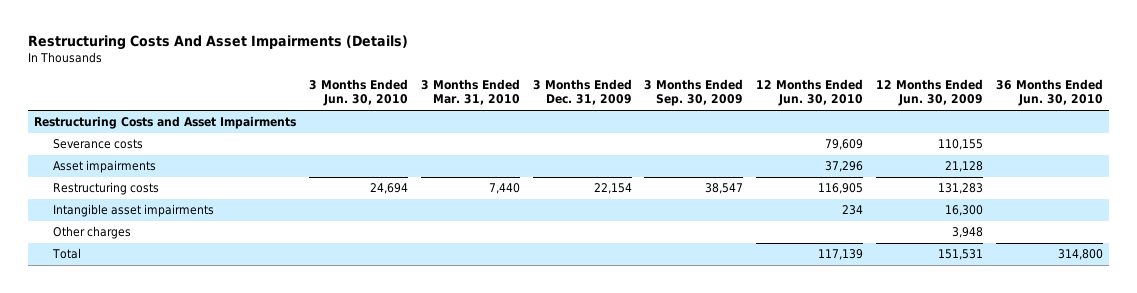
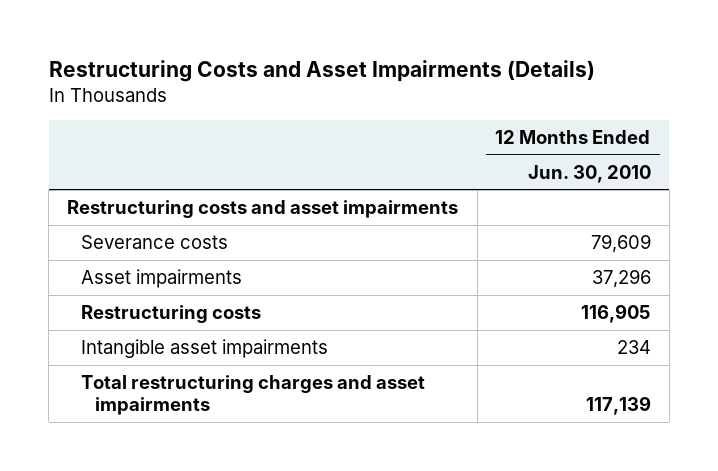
[28,35,409,51] Restructuring Costs And Asset Impairments (Details) -> [48,60,595,83] Restructuring Costs and Asset Impairments (Details)
[309,79,409,107] 3 Months Ended Jun. 30, 2010 -> none
[420,79,520,106] 3 Months Ended Mar. 31, 2010 -> none
[532,79,632,106] 3 Months Ended Dec. 31, 2009 -> none
[644,79,744,107] 3 Months Ended Sep. 30, 2009 -> none
[875,79,983,107] 12 Months Ended Jun. 30, 2009 -> none
[995,79,1103,107] 36 Months Ended Jun. 30, 2010 -> none
[34,116,297,130] Restructuring Costs and Asset Impairments -> [67,199,459,218] Restructuring costs and asset impairments
[52,226,131,240] Other charges -> none
[51,248,81,260] Total -> [81,374,426,416] Total restructuring charges and asset impairments

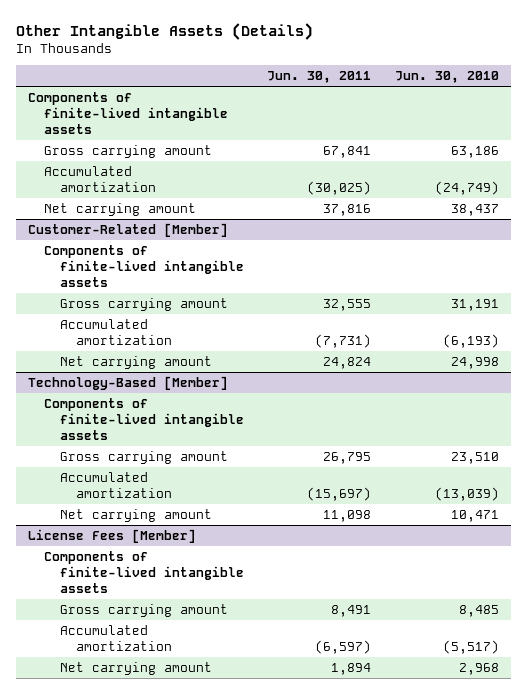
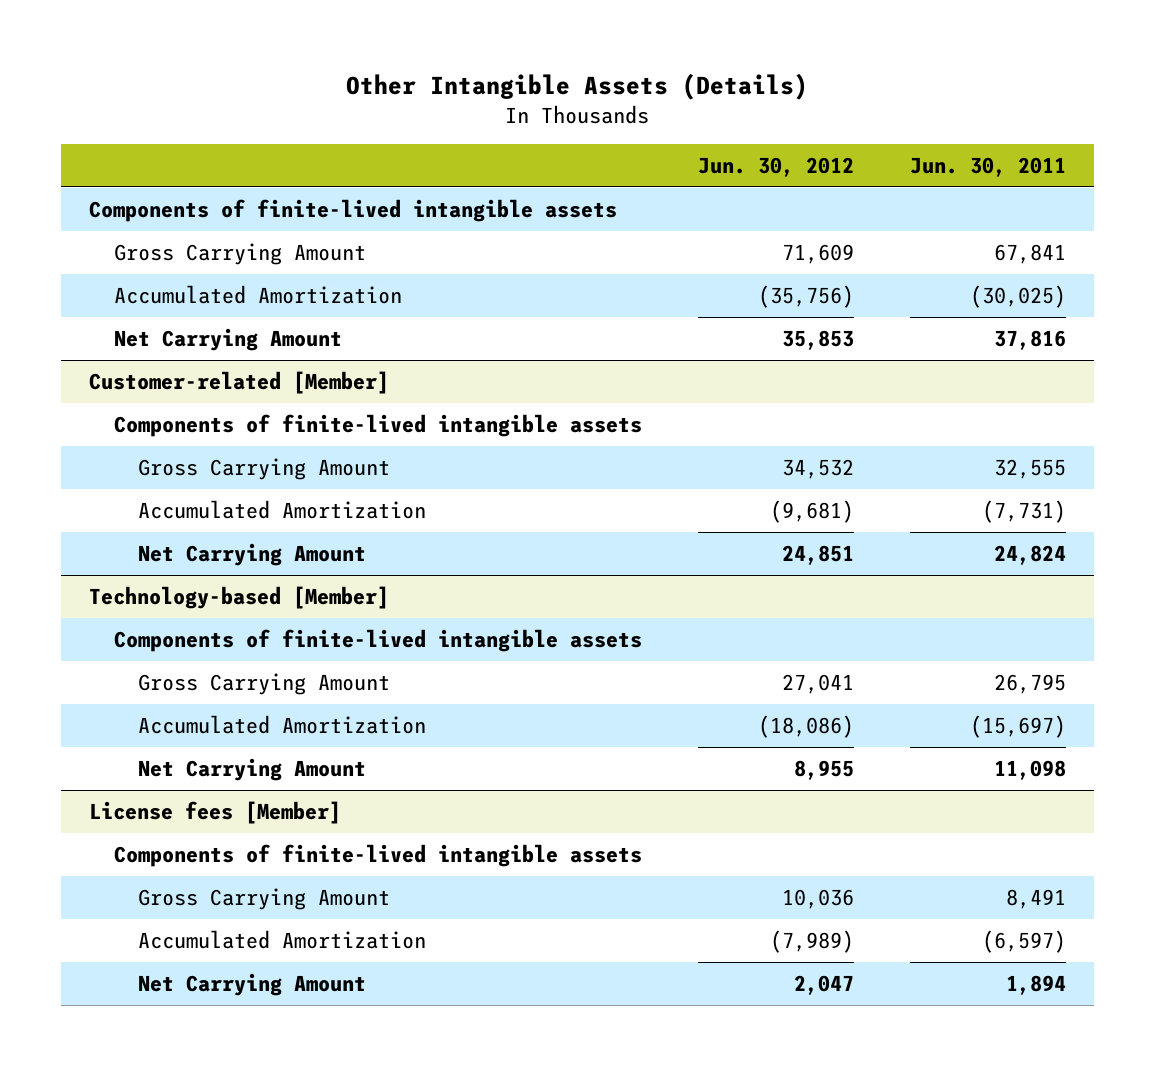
[395,70,500,83] Jun. 30, 2010 -> none
none -> [697,156,854,177] Jun. 30, 2012
[44,144,213,158] Gross carrying amount -> [113,242,366,265] Gross Carrying Amount
[44,165,156,192] Accumulated amortization -> [113,284,402,304] Accumulated Amortization
[44,202,197,216] Net carrying amount -> [113,327,342,351] Net Carrying Amount
[28,222,229,237] Customer-Related [Member] -> [88,370,389,394] Customer-related [Member]
[59,297,228,311] Gross carrying amount -> [138,457,391,480] Gross Carrying Amount
[59,318,172,345] Accumulated amortization -> [138,499,427,519] Accumulated Amortization
[59,355,212,369] Net carrying amount -> [138,542,367,566] Net Carrying Amount
[28,375,229,390] Technology-Based [Member] -> [88,585,389,609] Technology-based [Member]
[59,450,228,464] Gross carrying amount -> [138,672,391,695] Gross Carrying Amount
[59,471,172,498] Accumulated amortization -> [138,714,427,734] Accumulated Amortization
[59,508,212,522] Net carrying amount -> [138,757,367,781] Net Carrying Amount
[28,528,197,543] License Fees [Member] -> [88,800,341,824] License fees [Member]
[59,603,228,617] Gross carrying amount -> [138,887,391,910] Gross Carrying Amount
[59,624,172,651] Accumulated amortization -> [138,929,427,949] Accumulated Amortization
[59,661,212,675] Net carrying amount -> [138,972,367,996] Net Carrying Amount

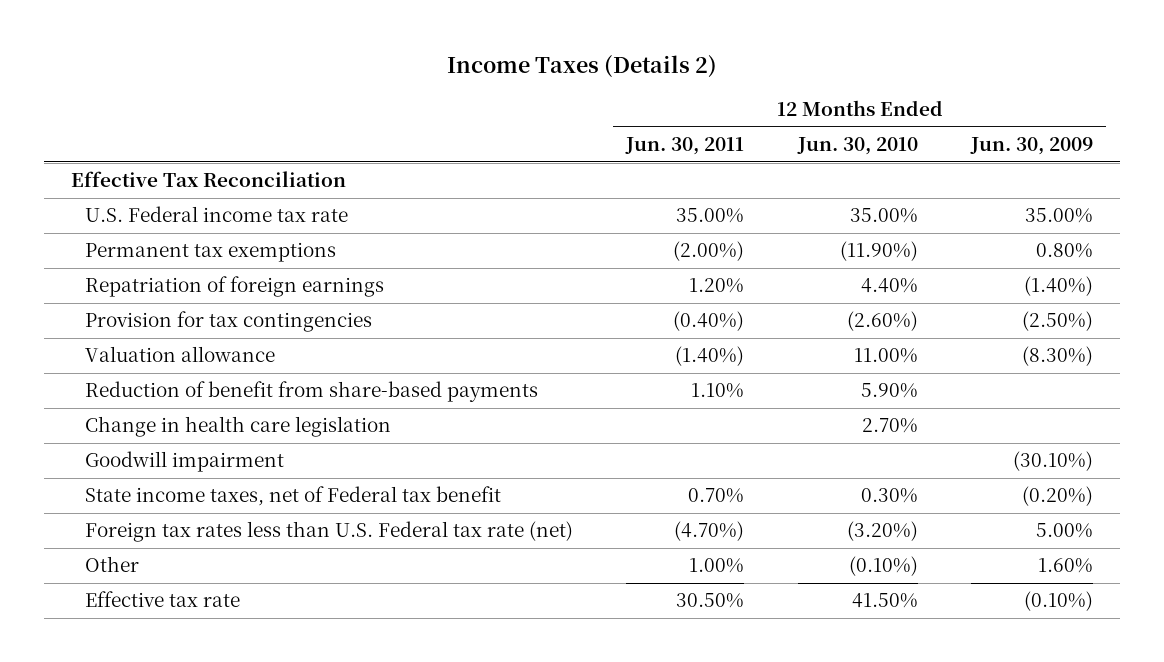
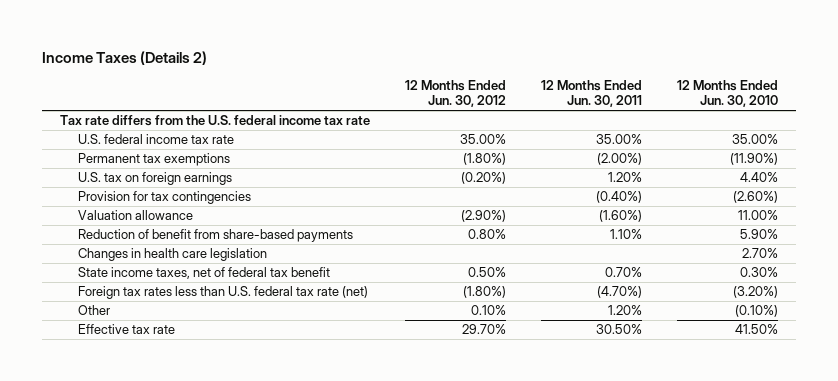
[969,137,1093,156] Jun. 30, 2009 -> none
none -> [405,80,507,108] 12 Months Ended Jun. 30, 2012
[70,171,346,188] Effective Tax Reconciliation -> [59,115,370,127] Tax rate differs from the U.S. federal income tax rate
[84,206,348,223] U.S. Federal income tax rate -> [77,134,234,145] U.S. federal income tax rate
[84,276,384,298] Repatriation of foreign earnings -> [77,172,232,186] U.S. tax on foreign earnings
[675,346,745,367] (1.40%) -> [599,210,643,223] (1.60%)
[84,451,284,473] Goodwill impairment -> none
[84,416,391,438] Change in health care legislation -> [77,248,267,262] Changes in health care legislation
[84,486,501,507] State income taxes, net of Federal tax benefit -> [77,267,330,280] State income taxes, net of federal tax benefit
[84,521,573,543] Foreign tax rates less than U.S. Federal tax rate (net) -> [77,286,368,300] Foreign tax rates less than U.S. federal tax rate (net)
[689,558,745,574] 1.00% -> [608,305,643,316] 1.20%

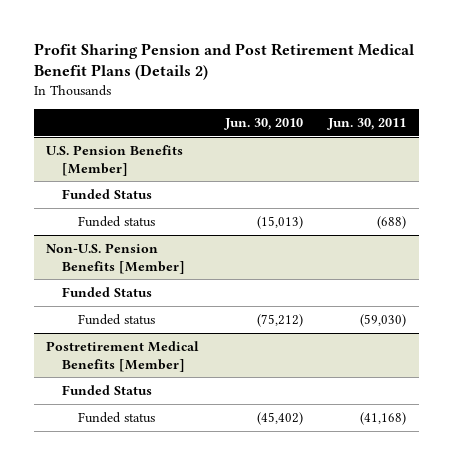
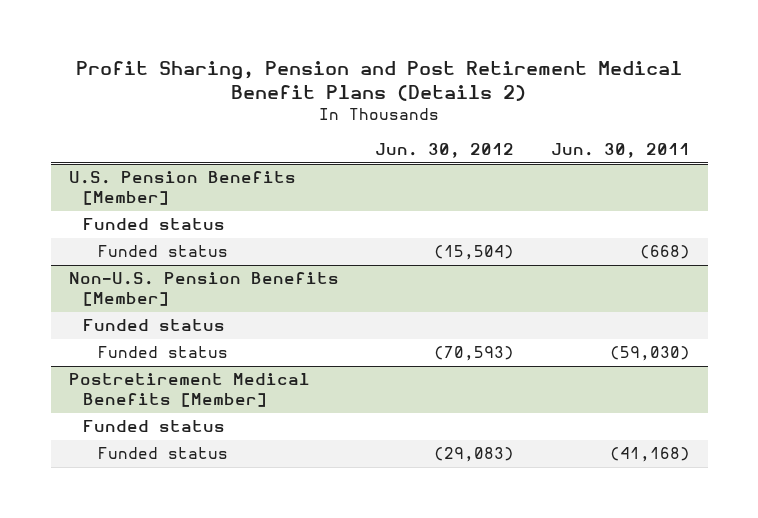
[33,43,414,81] Profit Sharing Pension and Post Retirement Medical Benefit Plans (Details 2) -> [76,61,683,102] Profit Sharing, Pension and Post Retirement Medical Benefit Plans (Details 2)
[223,117,303,130] Jun. 30, 2010 -> none
none -> [375,143,515,159] Jun. 30, 2012
[62,188,153,199] Funded Status -> [83,218,226,231] Funded status
[376,215,406,229] (688) -> [639,245,690,260] (668)
[62,286,153,297] Funded Status -> [83,319,226,332] Funded status
[62,384,153,395] Funded Status -> [83,420,226,433] Funded status

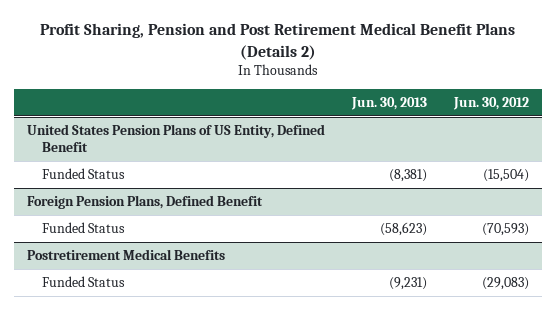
[550,143,690,159] Jun. 30, 2011 -> none
none -> [351,97,428,111] Jun. 30, 2013
[68,171,296,206] U.S. Pension Benefits [Member] -> none
[83,218,226,231] Funded status -> none
[68,272,339,307] Non-U.S. Pension Benefits [Member] -> none
[83,319,226,332] Funded status -> none
[83,420,226,433] Funded status -> none
none -> [27,124,326,152] United States Pension Plans of US Entity, Defined Benefit
[97,245,228,258] Funded status -> [41,168,125,180] Funded Status
none -> [27,195,264,210] Foreign Pension Plans, Defined Benefit
[97,346,228,359] Funded status -> [41,222,125,234] Funded Status
[68,373,310,408] Postretirement Medical Benefits [Member] -> [27,249,226,261] Postretirement Medical Benefits
[97,447,228,460] Funded status -> [41,276,125,288] Funded Status

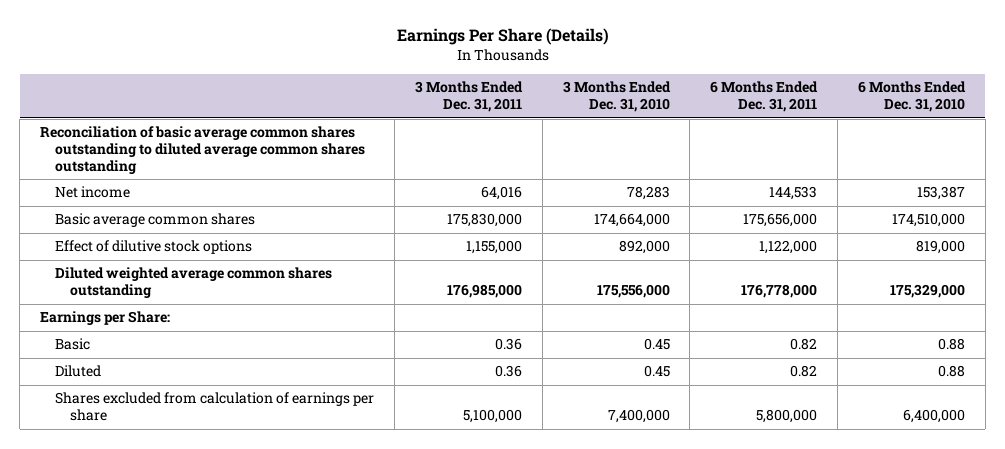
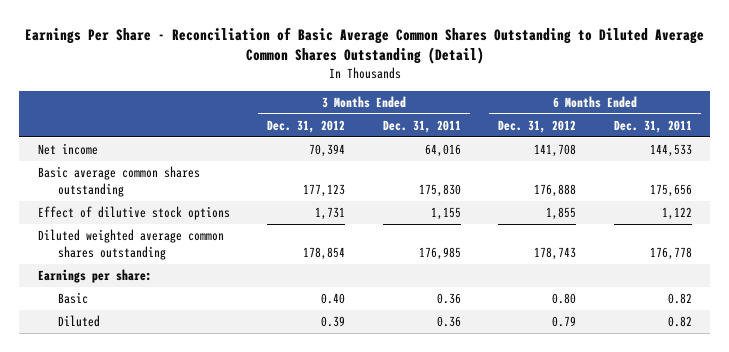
[396,28,609,46] Earnings Per Share (Details) -> [24,26,704,64] Earnings Per Share - Reconciliation of Basic Average Common Shares Outstanding to Diluted Average Common Shares Outstanding (Detail)
[562,81,671,113] 3 Months Ended Dec. 31, 2010 -> none
[857,81,966,113] 6 Months Ended Dec. 31, 2010 -> none
none -> [267,119,346,133] Dec. 31, 2012
none -> [498,119,577,133] Dec. 31, 2012
[40,126,366,175] Reconciliation of basic average common shares outstanding to diluted average common shares outstanding -> none
[55,213,256,228] Basic average common shares -> [37,166,200,197] Basic average common shares outstanding
[446,213,522,228] 175,830,000 -> [418,183,461,197] 175,830
[743,213,818,228] 175,656,000 -> [649,183,692,197] 175,656
[465,240,522,255] 1,155,000 -> [430,207,461,221] 1,155
[759,240,818,255] 1,122,000 -> [661,207,692,221] 1,122
[446,284,522,299] 176,985,000 -> [418,246,461,260] 176,985
[741,284,818,299] 176,778,000 -> [649,246,692,260] 176,778
[40,311,171,326] Earnings per Share: -> [37,269,152,284] Earnings per share:
[55,392,375,422] Shares excluded from calculation of earnings per share -> none

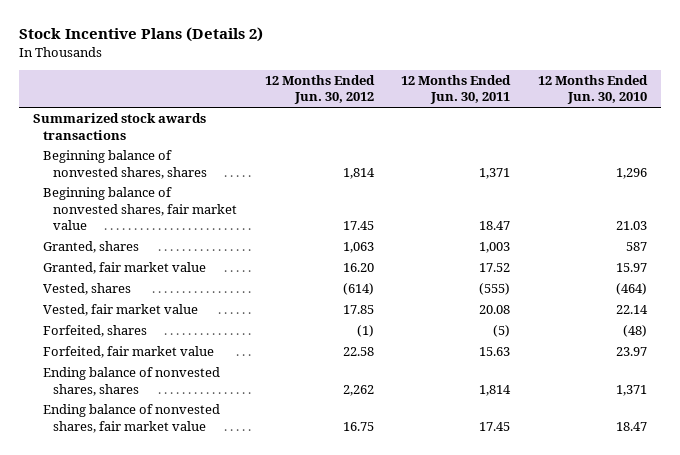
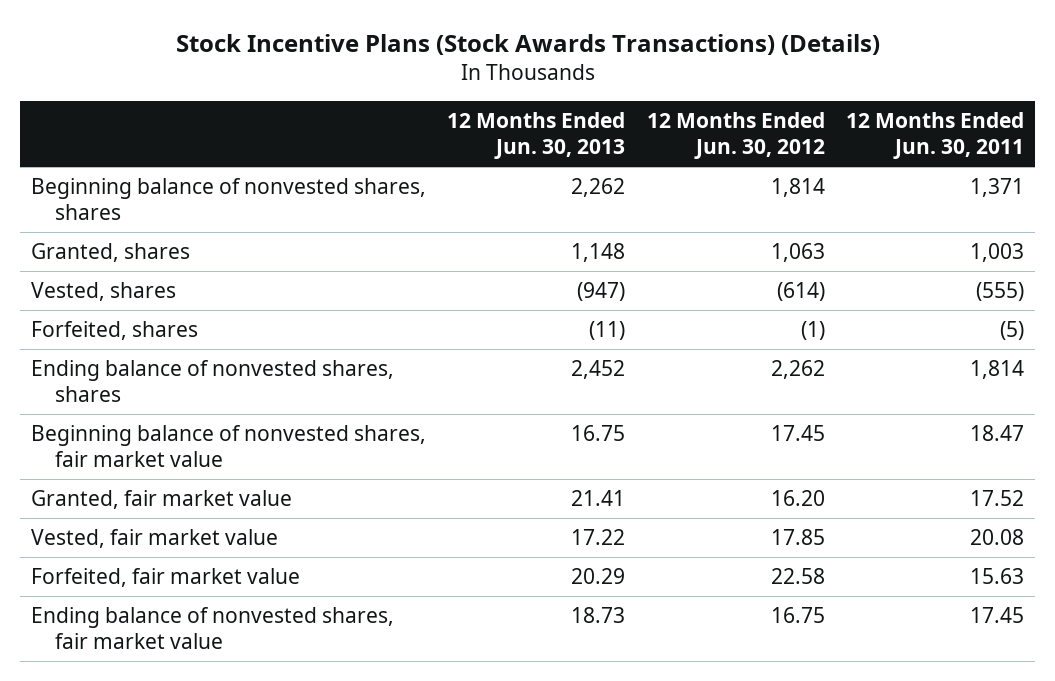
[18,27,263,43] Stock Incentive Plans (Details 2) -> [175,34,880,56] Stock Incentive Plans (Stock Awards Transactions) (Details)
[538,74,649,105] 12 Months Ended Jun. 30, 2010 -> none
none -> [447,111,626,160] 12 Months Ended Jun. 30, 2013
[32,112,206,140] Summarized stock awards transactions -> none
[42,186,237,231] Beginning balance of nonvested shares, fair market value -> [30,425,426,468] Beginning balance of nonvested shares, fair market value
[42,261,206,274] Granted, fair market value -> [30,490,292,510] Granted, fair market value
[42,303,198,316] Vested, fair market value -> [30,529,278,549] Vested, fair market value
[42,345,214,358] Forfeited, fair market value -> [30,568,300,588] Forfeited, fair market value

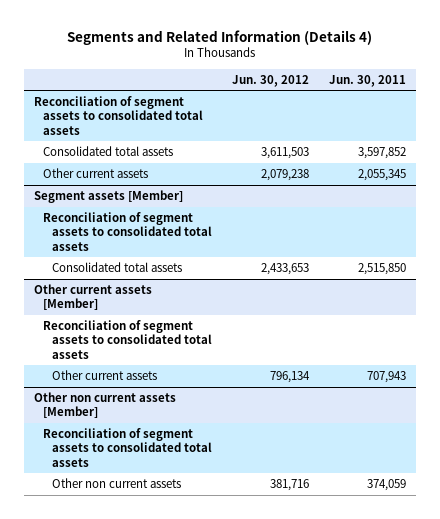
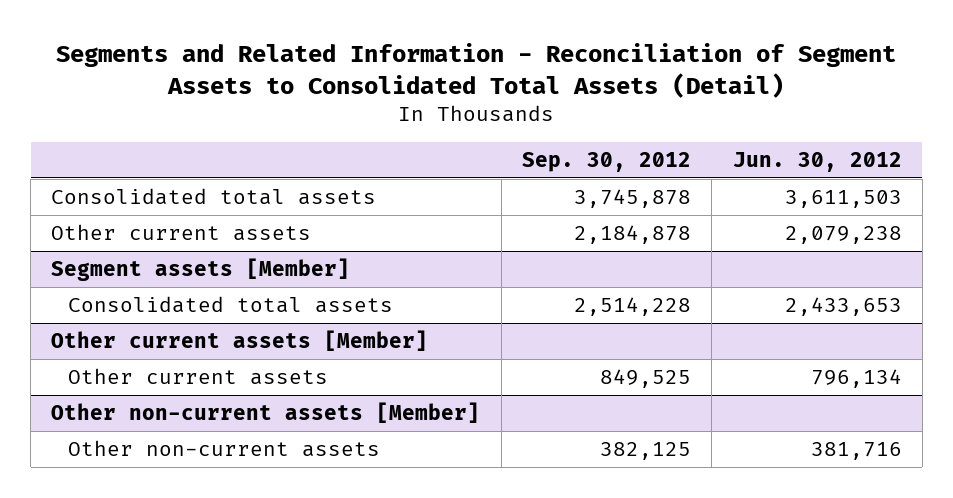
[66,29,372,45] Segments and Related Information (Details 4) -> [56,43,897,98] Segments and Related Information - Reconciliation of Segment Assets to Consolidated Total Assets (Detail)
[328,74,406,87] Jun. 30, 2011 -> none
none -> [521,151,691,172] Sep. 30, 2012
[33,95,203,135] Reconciliation of segment assets to consolidated total assets -> none
[42,211,212,251] Reconciliation of segment assets to consolidated total assets -> none
[42,319,212,359] Reconciliation of segment assets to consolidated total assets -> none
[42,427,212,467] Reconciliation of segment assets to consolidated total assets -> none
[33,391,176,419] Other non current assets [Member] -> [51,402,481,424] Other non-current assets [Member]
[51,477,181,488] Other non current assets -> [67,440,380,458] Other non-current assets

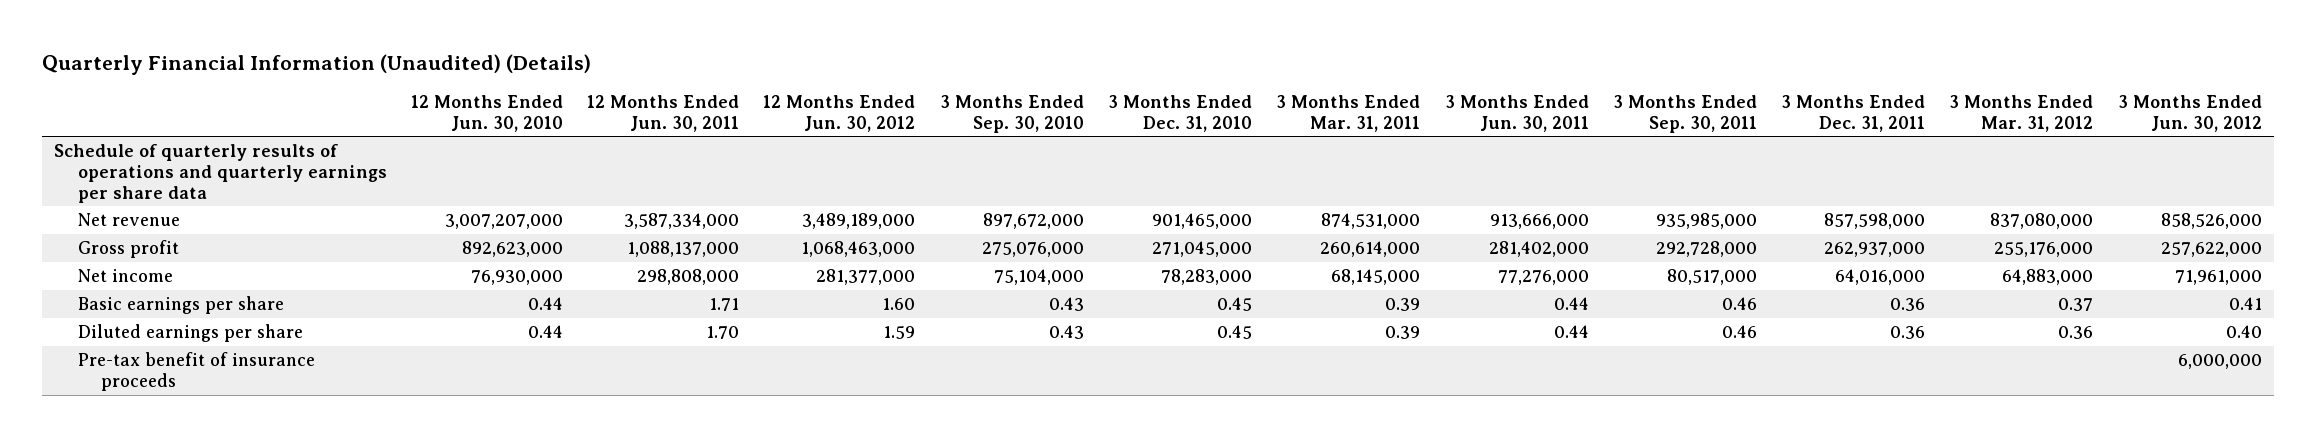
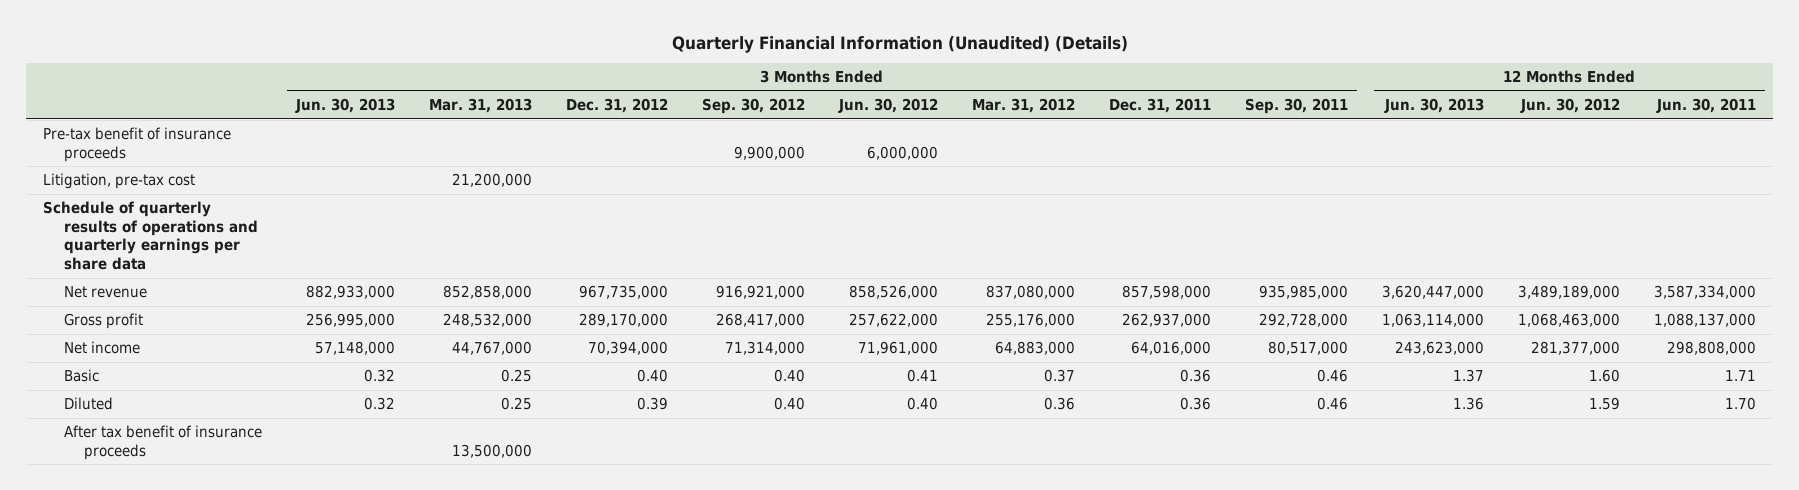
[410,94,563,132] 12 Months Ended Jun. 30, 2010 -> none
[939,94,1084,133] 3 Months Ended Sep. 30, 2010 -> none
[1107,94,1252,132] 3 Months Ended Dec. 31, 2010 -> none
[1276,94,1421,132] 3 Months Ended Mar. 31, 2011 -> none
[1444,94,1589,132] 3 Months Ended Jun. 30, 2011 -> none
none -> [294,97,395,113] Jun. 30, 2013
none -> [428,97,532,113] Mar. 31, 2013
none -> [565,97,668,113] Dec. 31, 2012
none -> [701,97,805,114] Sep. 30, 2012
none -> [1384,97,1485,113] Jun. 30, 2013
[77,352,315,391] Pre-tax benefit of insurance proceeds -> [43,127,232,162] Pre-tax benefit of insurance proceeds
none -> [43,173,196,190] Litigation, pre-tax cost
[77,296,284,315] Basic earnings per share -> [63,369,99,383] Basic
[77,324,303,343] Diluted earnings per share -> [63,397,113,411] Diluted
none -> [63,425,262,460] After tax benefit of insurance proceeds

